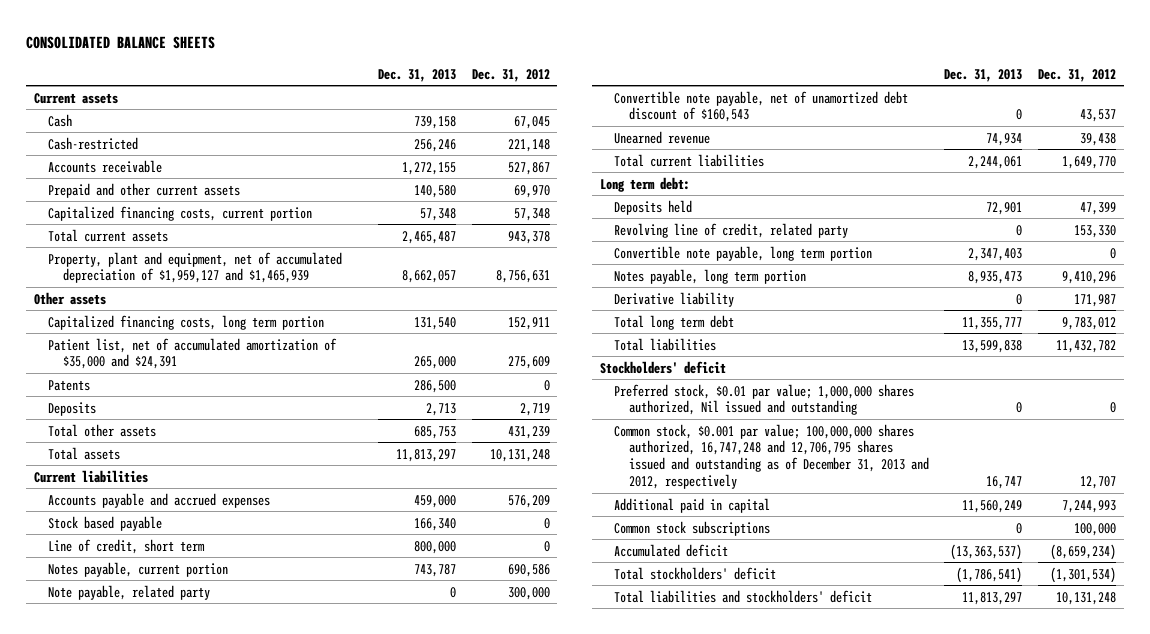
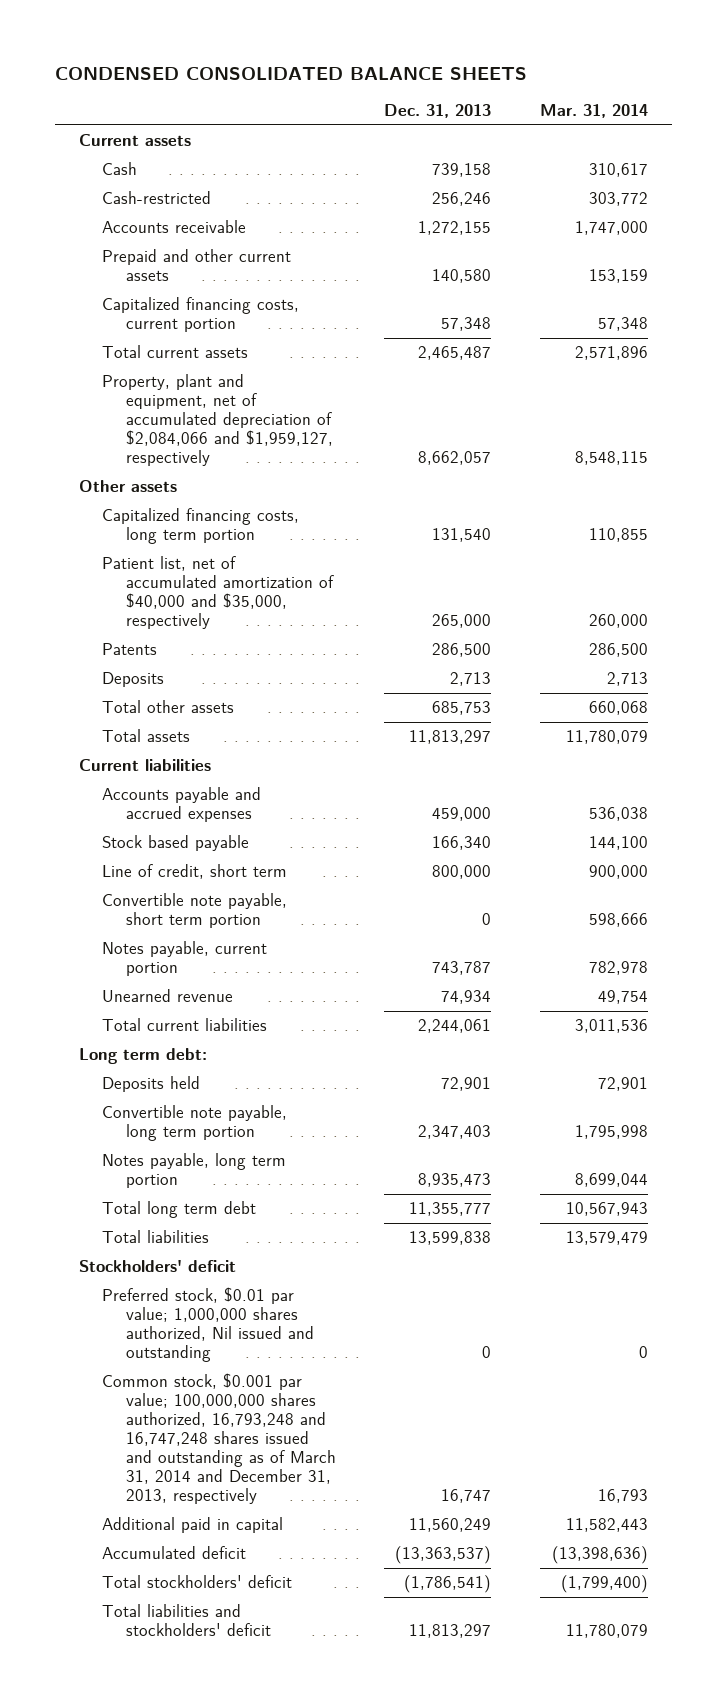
[26,36,216,50] CONSOLIDATED BALANCE SHEETS -> [54,66,527,80] CONDENSED CONSOLIDATED BALANCE SHEETS
[471,68,550,82] Dec. 31, 2012 -> none
none -> [539,104,648,119] Mar. 31, 2014
[48,251,343,284] Property, plant and equipment, net of accumulated depreciation of $1,959,127 and $1,465,939 -> [102,373,333,467] Property, plant and equipment, net of accumulated depreciation of $2,084,066 and $1,959,127, respectively
[48,337,338,370] Patient list, net of accumulated amortization of $35,000 and $24,391 -> [102,555,334,630] Patient list, net of accumulated amortization of $40,000 and $35,000, respectively
none -> [102,892,288,929] Convertible note payable, short term portion
[48,584,211,600] Note payable, related party -> none
[614,90,909,123] Convertible note payable, net of unamortized debt discount of $160,543 -> none
[614,222,849,238] Revolving line of credit, related party -> none
[614,291,735,307] Derivative liability -> none
[614,423,929,489] Common stock, $0.001 par value; 100,000,000 shares authorized, 16,747,248 and 12,706,795 shares issued and outstanding as of December 31, 2013 and 2012, respectively -> [102,1372,336,1505] Common stock, $0.001 par value; 100,000,000 shares authorized, 16,793,248 and 16,747,248 shares issued and outstanding as of March 31, 2014 and December 31, 2013, respectively
[614,520,771,536] Common stock subscriptions -> none

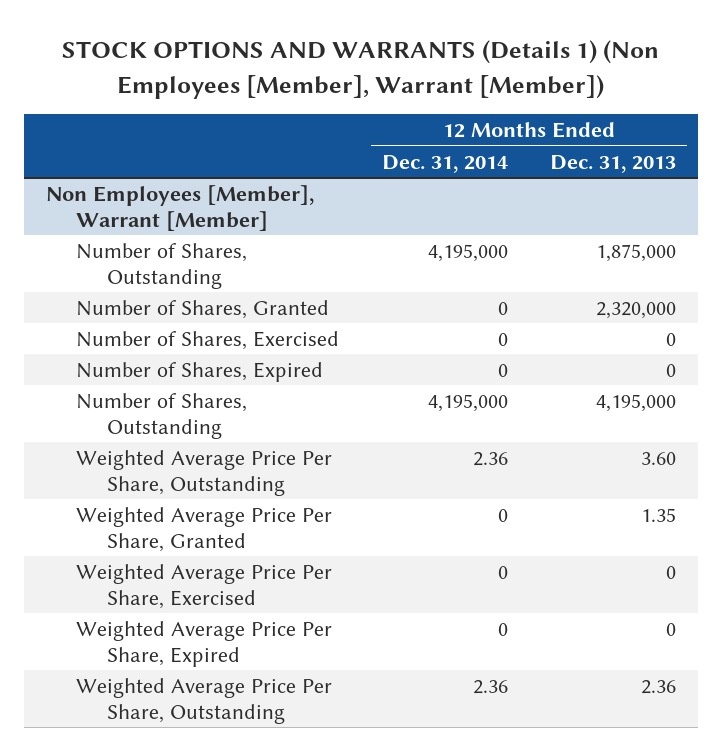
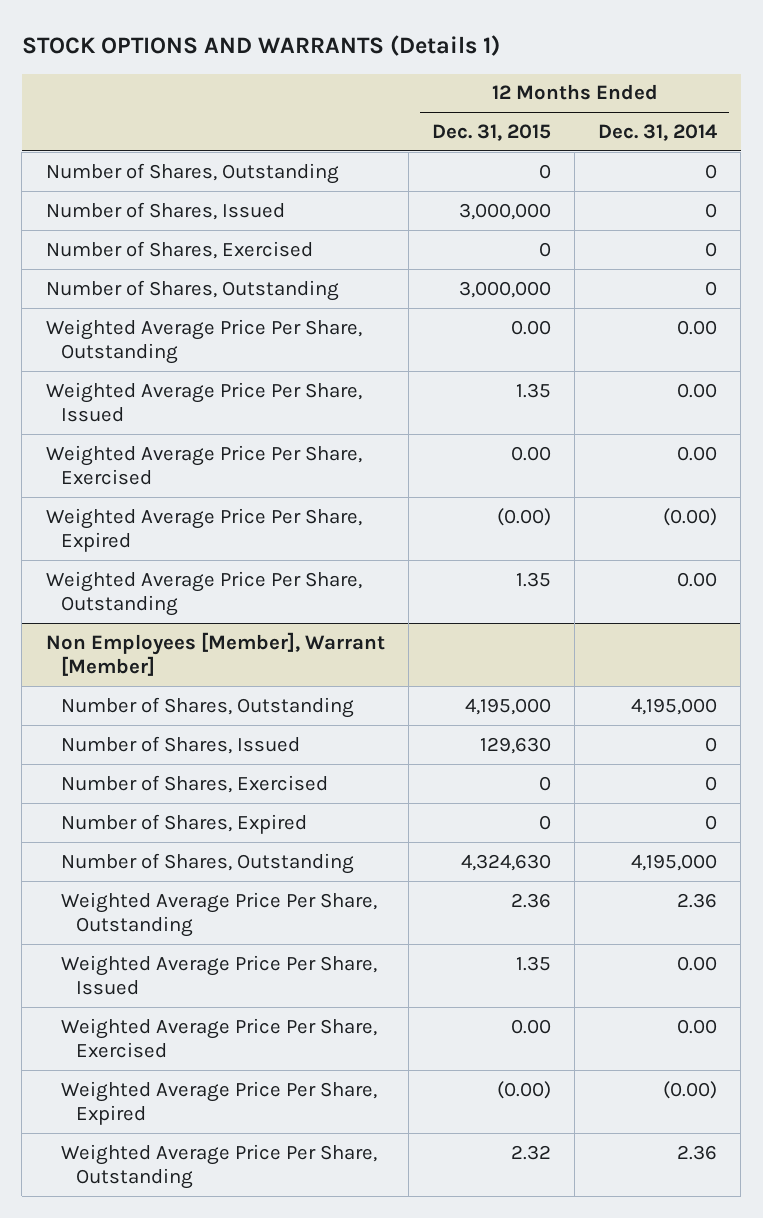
[61,40,659,99] STOCK OPTIONS AND WARRANTS (Details 1) (Non Employees [Member], Warrant [Member]) -> [21,35,500,57] STOCK OPTIONS AND WARRANTS (Details 1)
[550,154,677,173] Dec. 31, 2013 -> none
none -> [431,124,551,142] Dec. 31, 2015
none -> [45,162,339,184] Number of Shares, Outstanding
none -> [45,201,285,220] Number of Shares, Issued
none -> [45,240,313,259] Number of Shares, Exercised
none -> [45,279,339,301] Number of Shares, Outstanding
none -> [45,318,362,365] Weighted Average Price Per Share, Outstanding
none -> [45,381,362,423] Weighted Average Price Per Share, Issued
none -> [45,444,362,486] Weighted Average Price Per Share, Exercised
none -> [45,507,362,553] Weighted Average Price Per Share, Expired
none -> [45,570,362,617] Weighted Average Price Per Share, Outstanding
[76,299,330,319] Number of Shares, Granted -> [61,735,301,754] Number of Shares, Issued
[76,506,333,552] Weighted Average Price Per Share, Granted -> [61,954,378,996] Weighted Average Price Per Share, Issued
[497,508,508,522] 0 -> [677,955,718,971] 0.00
[497,565,508,579] 0 -> [677,1018,718,1034] 0.00
[497,622,508,636] 0 -> [663,1080,718,1099] (0.00)

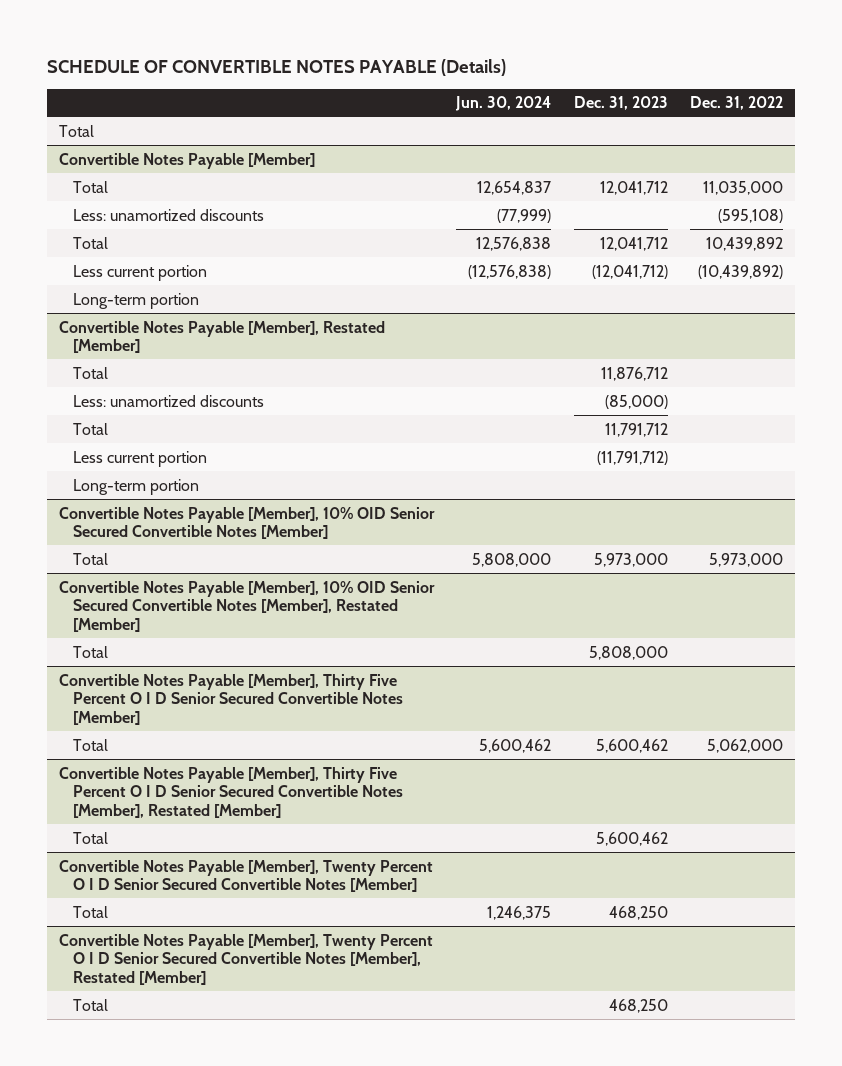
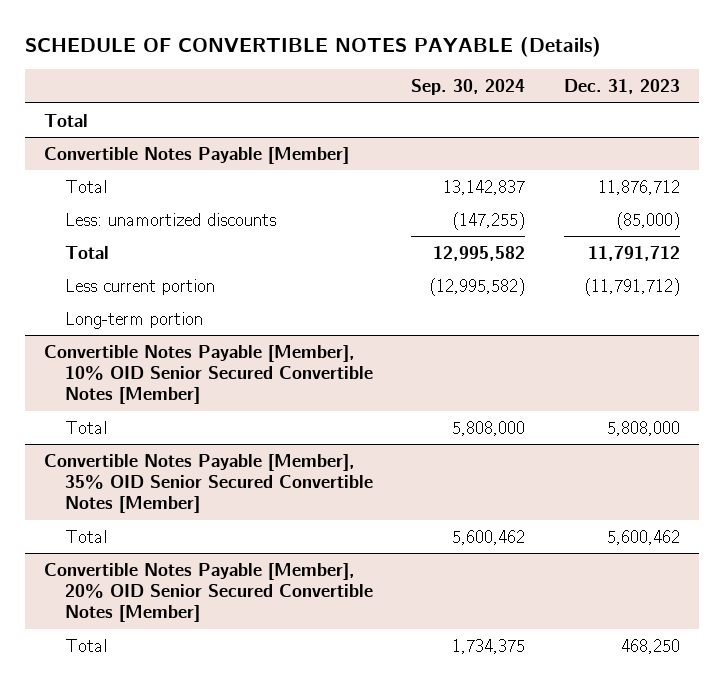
[455,96,552,112] Jun. 30, 2024 -> none
[690,96,784,111] Dec. 31, 2022 -> none
none -> [411,79,526,96] Sep. 30, 2024
[73,180,109,193] Total -> none
[73,208,265,221] Less: unamortized discounts -> none
[73,236,109,249] Total -> none
[73,264,208,281] Less current portion -> none
[73,292,200,309] Long-term portion -> none
[58,320,385,354] Convertible Notes Payable [Member], Restated [Member] -> none
[73,552,109,565] Total -> none
[58,580,435,633] Convertible Notes Payable [Member], 10% OID Senior Secured Convertible Notes [Member], Restated [Member] -> none
[58,673,404,726] Convertible Notes Payable [Member], Thirty Five Percent O I D Senior Secured Convertible Notes [Member] -> none
[73,738,109,751] Total -> none
[58,766,404,819] Convertible Notes Payable [Member], Thirty Five Percent O I D Senior Secured Convertible Notes [Member], Restated [Member] -> none
none -> [43,453,374,514] Convertible Notes Payable [Member], 35% OID Senior Secured Convertible Notes [Member]
[58,859,433,893] Convertible Notes Payable [Member], Twenty Percent O I D Senior Secured Convertible Notes [Member] -> none
[73,905,109,918] Total -> none
[58,933,433,986] Convertible Notes Payable [Member], Twenty Percent O I D Senior Secured Convertible Notes [Member], Restated [Member] -> none
none -> [43,562,374,623] Convertible Notes Payable [Member], 20% OID Senior Secured Convertible Notes [Member]

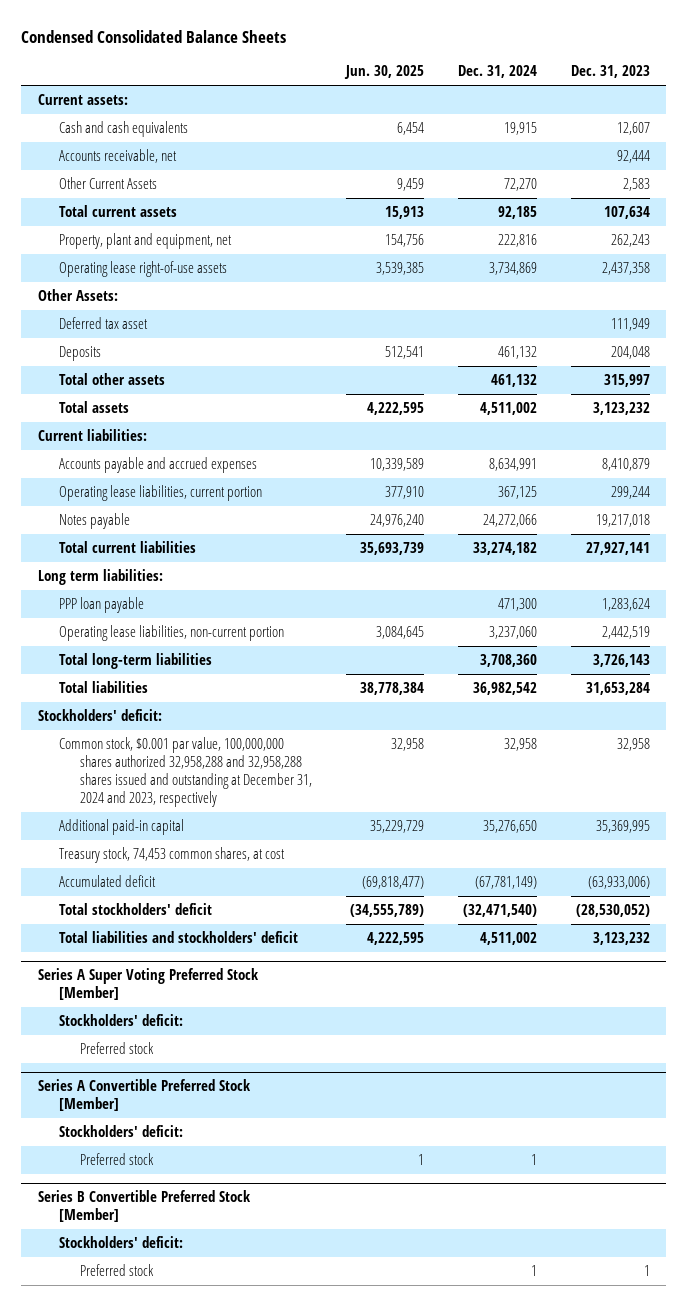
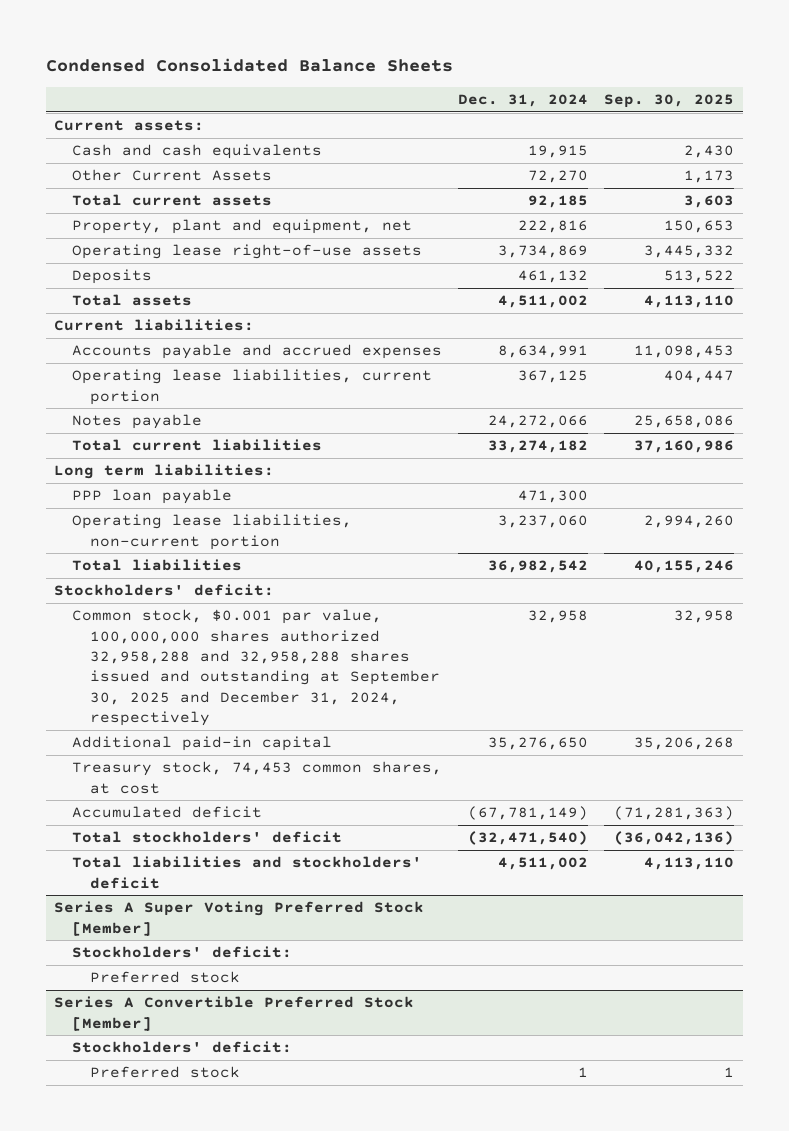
[343,65,424,80] Jun. 30, 2025 -> none
[570,65,650,79] Dec. 31, 2023 -> none
none -> [604,94,735,109] Sep. 30, 2025
[58,148,177,163] Accounts receivable, net -> none
[37,288,118,301] Other Assets: -> none
[58,316,148,329] Deferred tax asset -> none
[58,372,165,385] Total other assets -> none
[58,652,212,669] Total long-term liabilities -> none
[58,736,313,808] Common stock, $0.001 par value, 100,000,000 shares authorized 32,958,288 and 32,958,288 shares issued and outstanding at December 31, 2024 and 2023, respectively -> [71,609,440,726] Common stock, $0.001 par value, 100,000,000 shares authorized 32,958,288 and 32,958,288 shares issued and outstanding at September 30, 2025 and December 31, 2024, respectively
[37,1190,251,1223] Series B Convertible Preferred Stock [Member] -> none
[58,1235,183,1248] Stockholders' deficit: -> none
[80,1263,155,1276] Preferred stock -> none

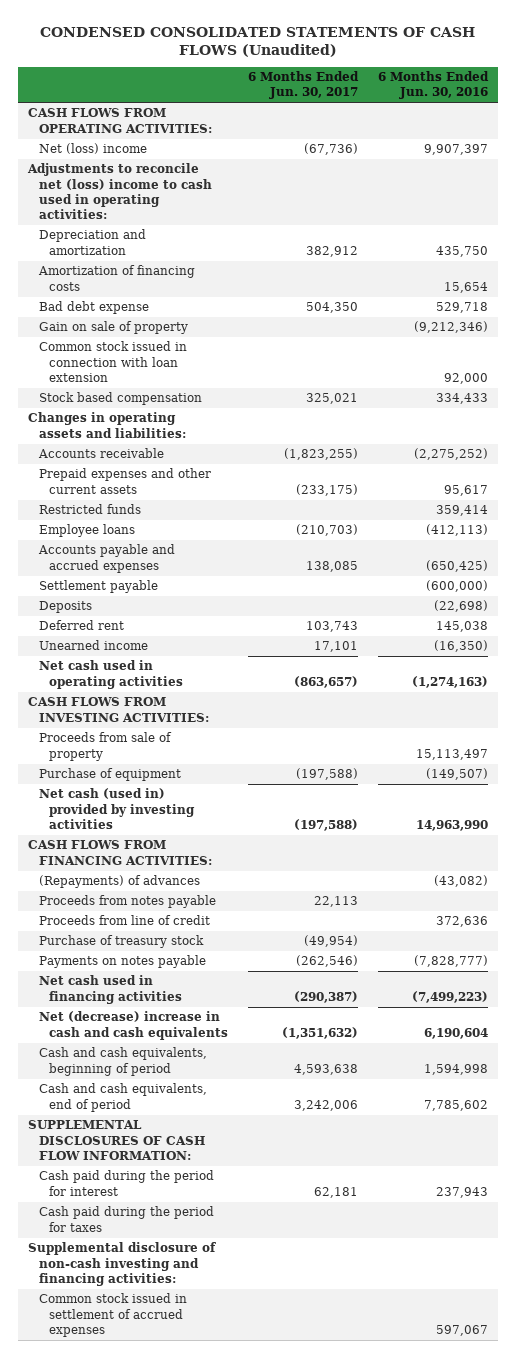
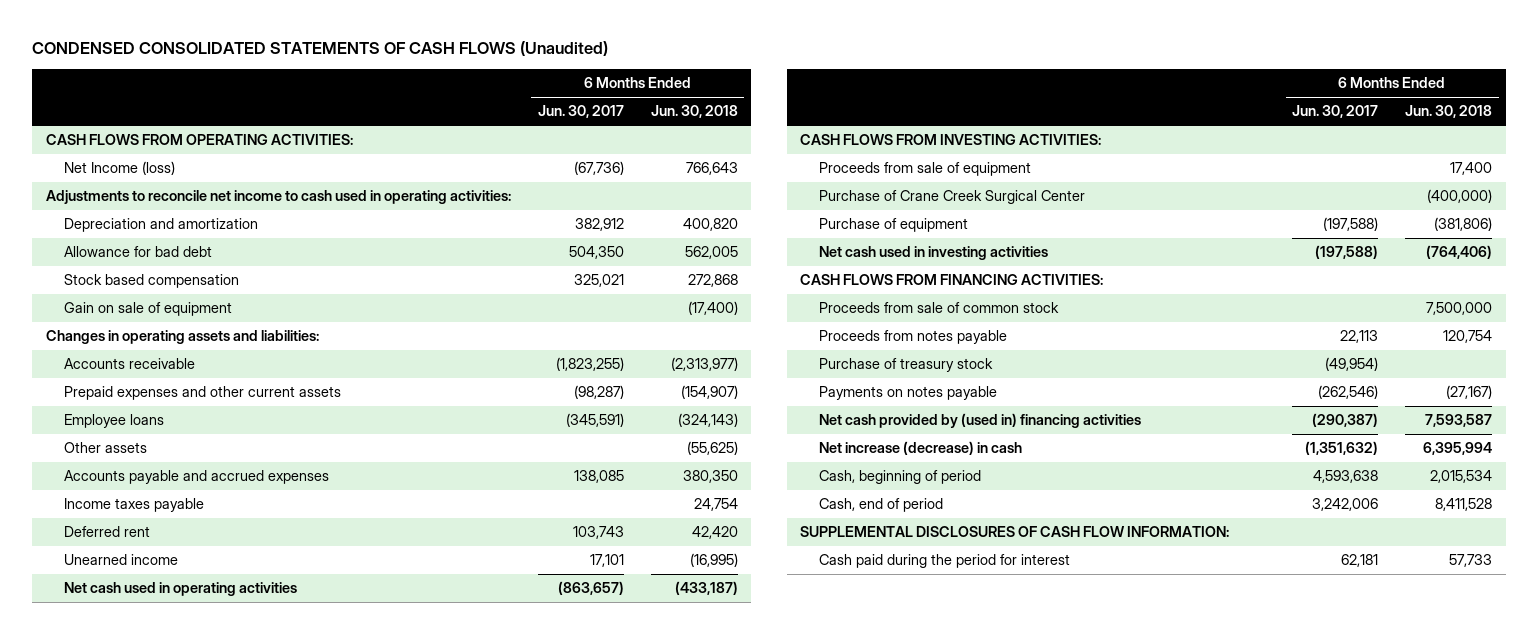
[378,70,490,100] 6 Months Ended Jun. 30, 2016 -> none
none -> [650,105,738,119] Jun. 30, 2018
[38,143,147,155] Net (loss) income -> [63,161,175,176] Net Income (loss)
[27,163,212,219] Adjustments to reconcile net (loss) income to cash used in operating activities: -> [45,190,511,205] Adjustments to reconcile net income to cash used in operating activities:
[37,265,195,291] Amortization of financing costs -> none
[38,321,188,335] Gain on sale of property -> none
[38,341,187,382] Common stock issued in connection with loan extension -> none
[38,301,149,315] Bad debt expense -> [63,246,212,258] Allowance for bad debt
none -> [63,302,232,317] Gain on sale of equipment
[38,504,141,515] Restricted funds -> none
[295,483,358,496] (233,175) -> [573,385,624,400] (98,287)
[295,524,358,537] (210,703) -> [565,413,624,428] (345,591)
none -> [63,442,147,454] Other assets
[38,580,158,594] Settlement payable -> none
[38,601,92,614] Deposits -> none
none -> [63,498,204,513] Income taxes payable
[38,732,172,761] Proceeds from sale of property -> [818,162,1031,177] Proceeds from sale of equipment
none -> [818,190,1085,205] Purchase of Crane Creek Surgical Center
[38,788,195,829] Net cash (used in) provided by investing activities -> [818,246,1048,261] Net cash used in investing activities
[38,875,200,889] (Repayments) of advances -> none
none -> [818,302,1059,314] Proceeds from sale of common stock
[38,915,210,926] Proceeds from line of credit -> none
[38,975,182,1004] Net cash used in financing activities -> [818,413,1141,429] Net cash provided by (used in) financing activities
[38,1011,228,1040] Net (decrease) increase in cash and cash equivalents -> [818,441,1022,456] Net increase (decrease) in cash
[38,1047,207,1076] Cash and cash equivalents, beginning of period -> [818,470,981,485] Cash, beginning of period
[38,1083,207,1112] Cash and cash equivalents, end of period -> [818,498,943,513] Cash, end of period
[38,1206,214,1232] Cash paid during the period for taxes -> none
[28,1242,217,1286] Supplemental disclosure of non-cash investing and financing activities: -> none
[38,1293,187,1337] Common stock issued in settlement of accrued expenses -> none

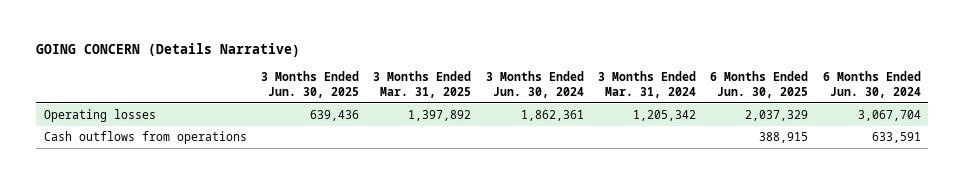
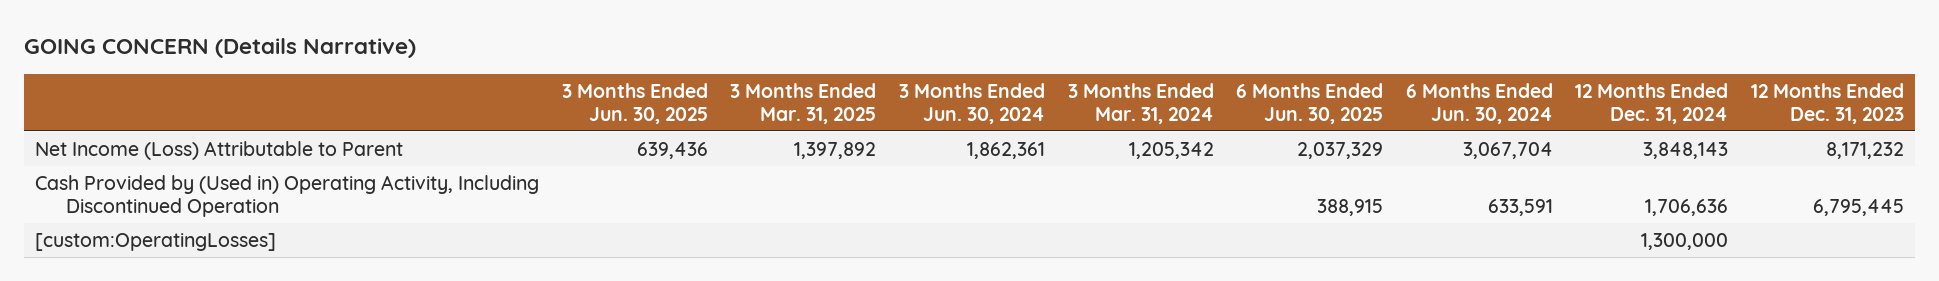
none -> [1575,82,1729,124] 12 Months Ended Dec. 31, 2024
none -> [1750,82,1904,124] 12 Months Ended Dec. 31, 2023
[43,109,156,123] Operating losses -> [35,140,404,160] Net Income (Loss) Attributable to Parent
[43,131,247,145] Cash outflows from operations -> [35,174,540,218] Cash Provided by (Used in) Operating Activity, Including Discontinued Operation
none -> [35,232,277,251] [custom:OperatingLosses]

